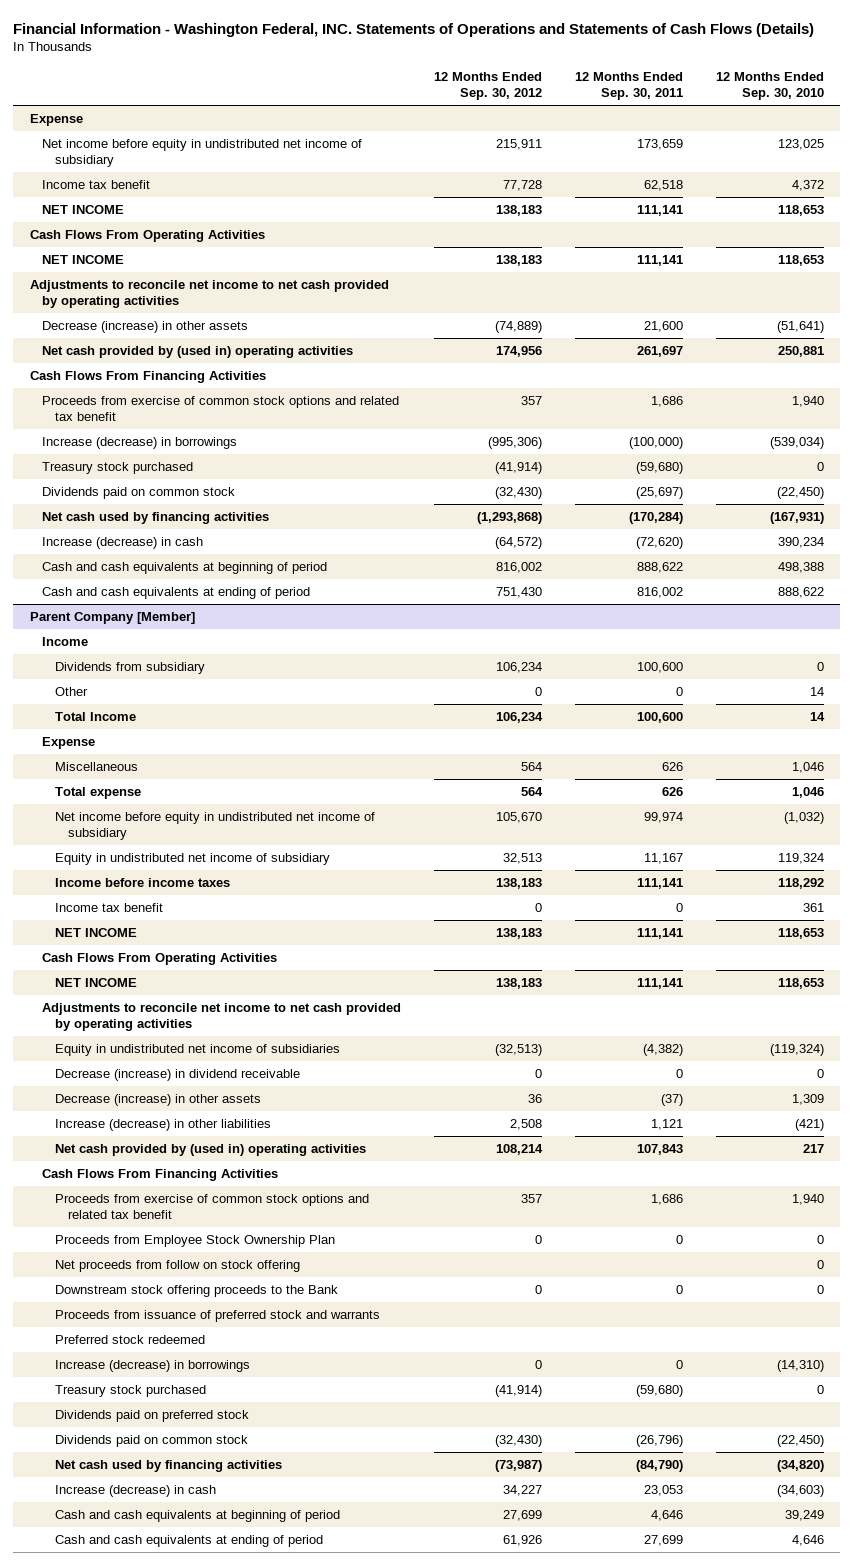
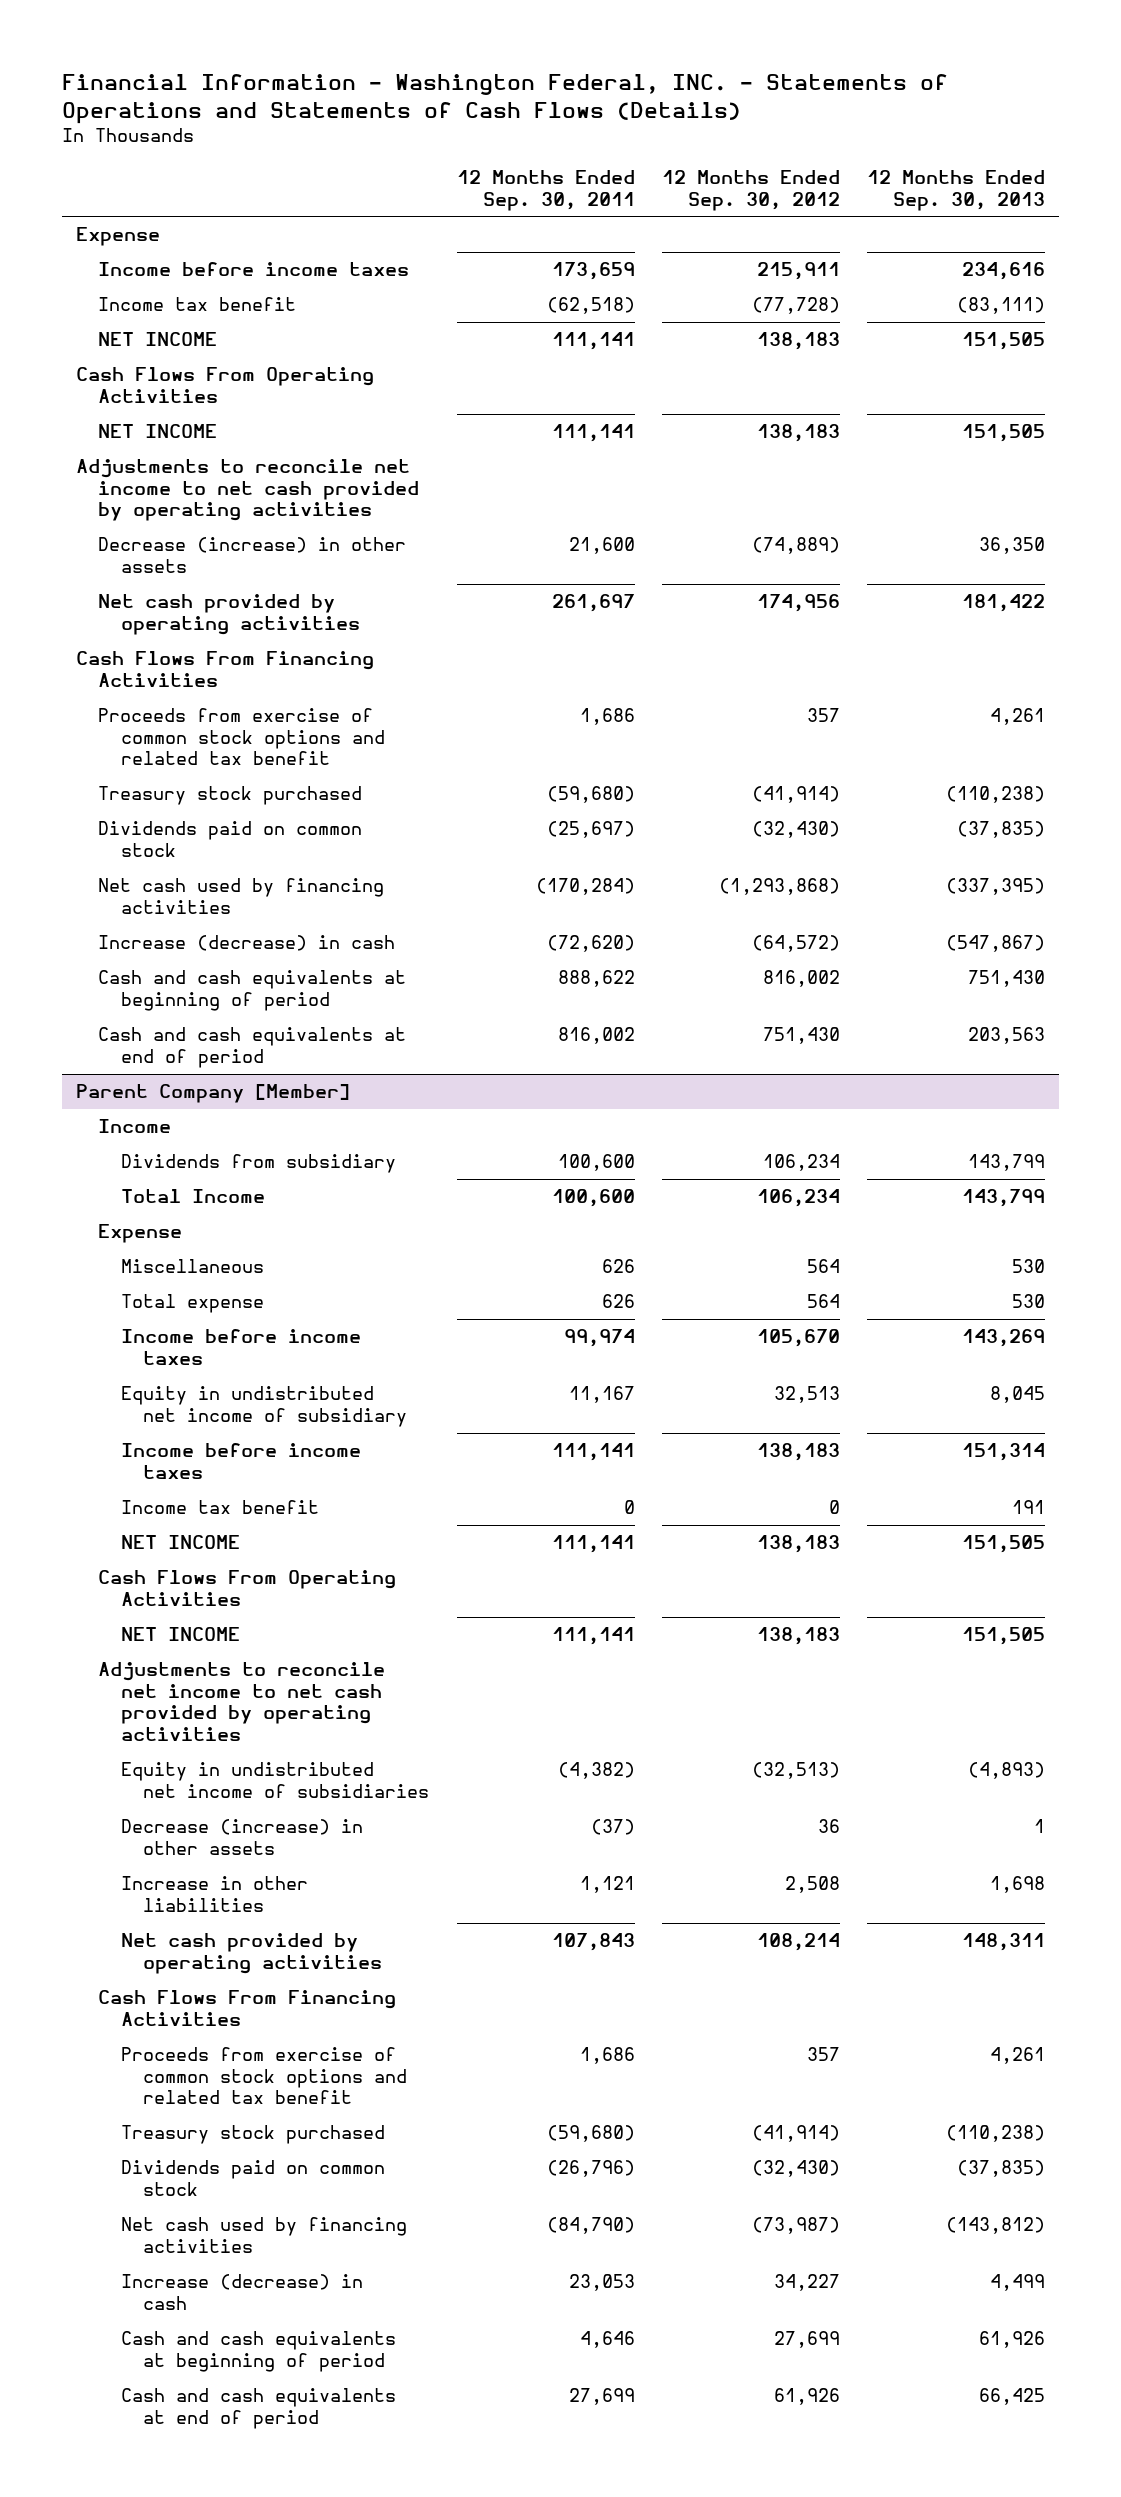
[13,22,815,37] Financial Information - Washington Federal, INC. Statements of Operations and Statements of Cash Flows (Details) -> [61,73,948,124] Financial Information - Washington Federal, INC. - Statements of Operations and Statements of Cash Flows (Details)
[715,72,824,101] 12 Months Ended Sep. 30, 2010 -> none
none -> [867,170,1046,211] 12 Months Ended Sep. 30, 2013
[42,139,363,167] Net income before equity in undistributed net income of subsidiary -> [98,262,410,277] Income before income taxes
[503,180,543,192] 77,728 -> [751,297,840,315] (77,728)
[644,180,684,192] 62,518 -> [546,297,635,315] (62,518)
[42,346,354,359] Net cash provided by (used in) operating activities -> [98,594,360,635] Net cash provided by operating activities
[42,437,238,450] Increase (decrease) in borrowings -> none
[42,587,311,600] Cash and cash equivalents at ending of period -> [98,1027,407,1068] Cash and cash equivalents at end of period
[54,687,88,697] Other -> none
[54,812,375,840] Net income before equity in undistributed net income of subsidiary -> [120,1329,361,1365] Income before income taxes
[54,1069,300,1082] Decrease (increase) in dividend receivable -> none
[54,1119,271,1132] Increase (decrease) in other liabilities -> [120,1876,308,1912] Increase in other liabilities
[54,1144,366,1157] Net cash provided by (used in) operating activities -> [120,1933,383,1974] Net cash provided by operating activities
[54,1235,335,1248] Proceeds from Employee Stock Ownership Plan -> none
[54,1260,300,1273] Net proceeds from follow on stock offering -> none
[54,1285,338,1298] Downstream stock offering proceeds to the Bank -> none
[54,1310,380,1323] Proceeds from issuance of preferred stock and warrants -> none
[54,1335,205,1345] Preferred stock redeemed -> none
[54,1360,250,1373] Increase (decrease) in borrowings -> none
[54,1410,249,1423] Dividends paid on preferred stock -> none
[54,1535,323,1548] Cash and cash equivalents at ending of period -> [120,2388,396,2429] Cash and cash equivalents at end of period

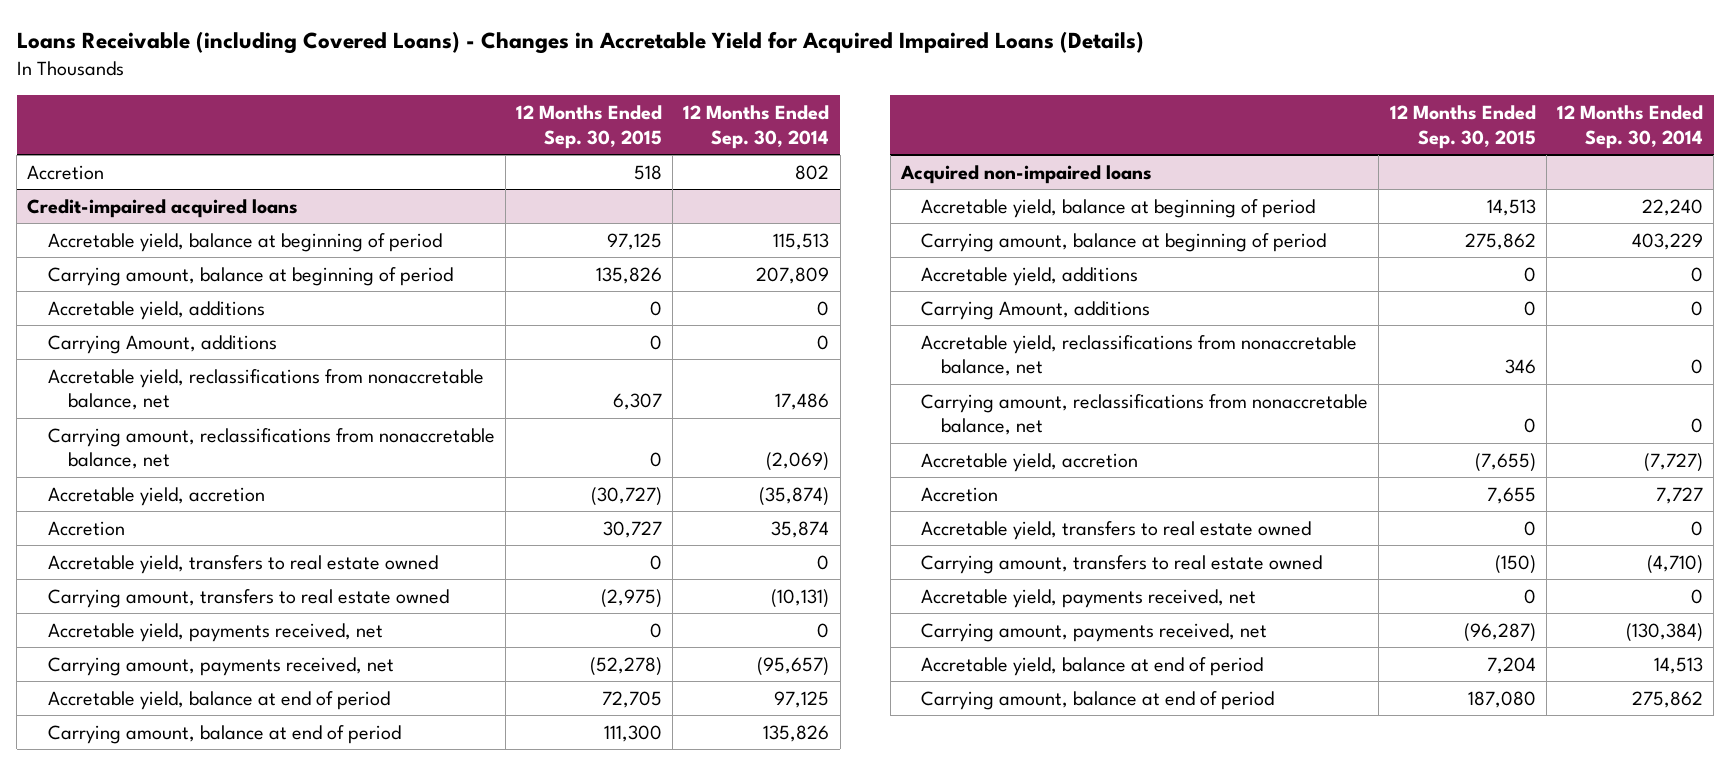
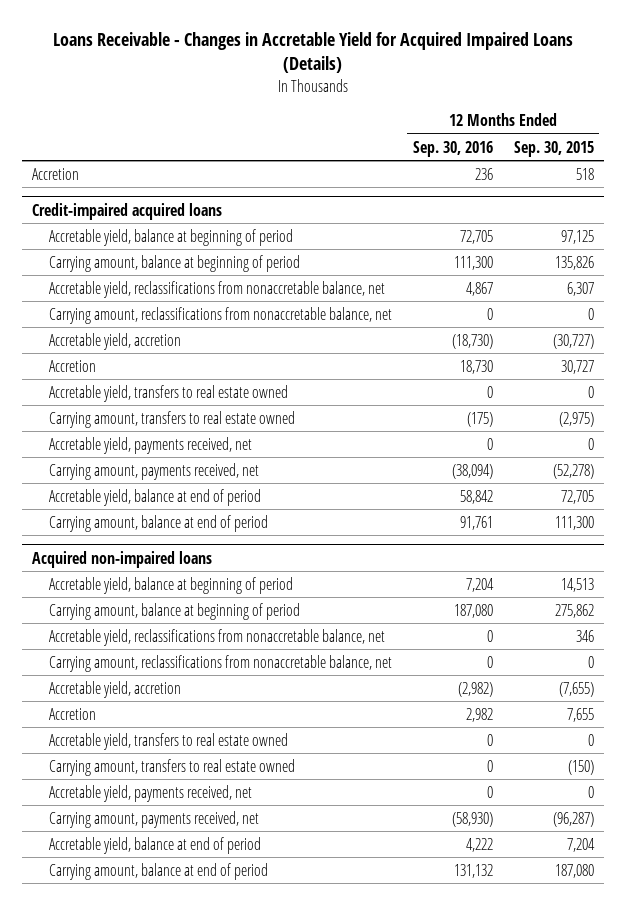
[16,30,1144,54] Loans Receivable (including Covered Loans) - Changes in Accretable Yield for Acquired Impaired Loans (Details) -> [53,32,574,74] Loans Receivable - Changes in Accretable Yield for Acquired Impaired Loans (Details)
[683,105,830,149] 12 Months Ended Sep. 30, 2014 -> none
none -> [412,140,493,157] Sep. 30, 2016
[47,300,265,320] Accretable yield, additions -> none
[47,334,277,354] Carrying Amount, additions -> none
[921,266,1139,286] Accretable yield, additions -> none
[921,300,1151,320] Carrying Amount, additions -> none

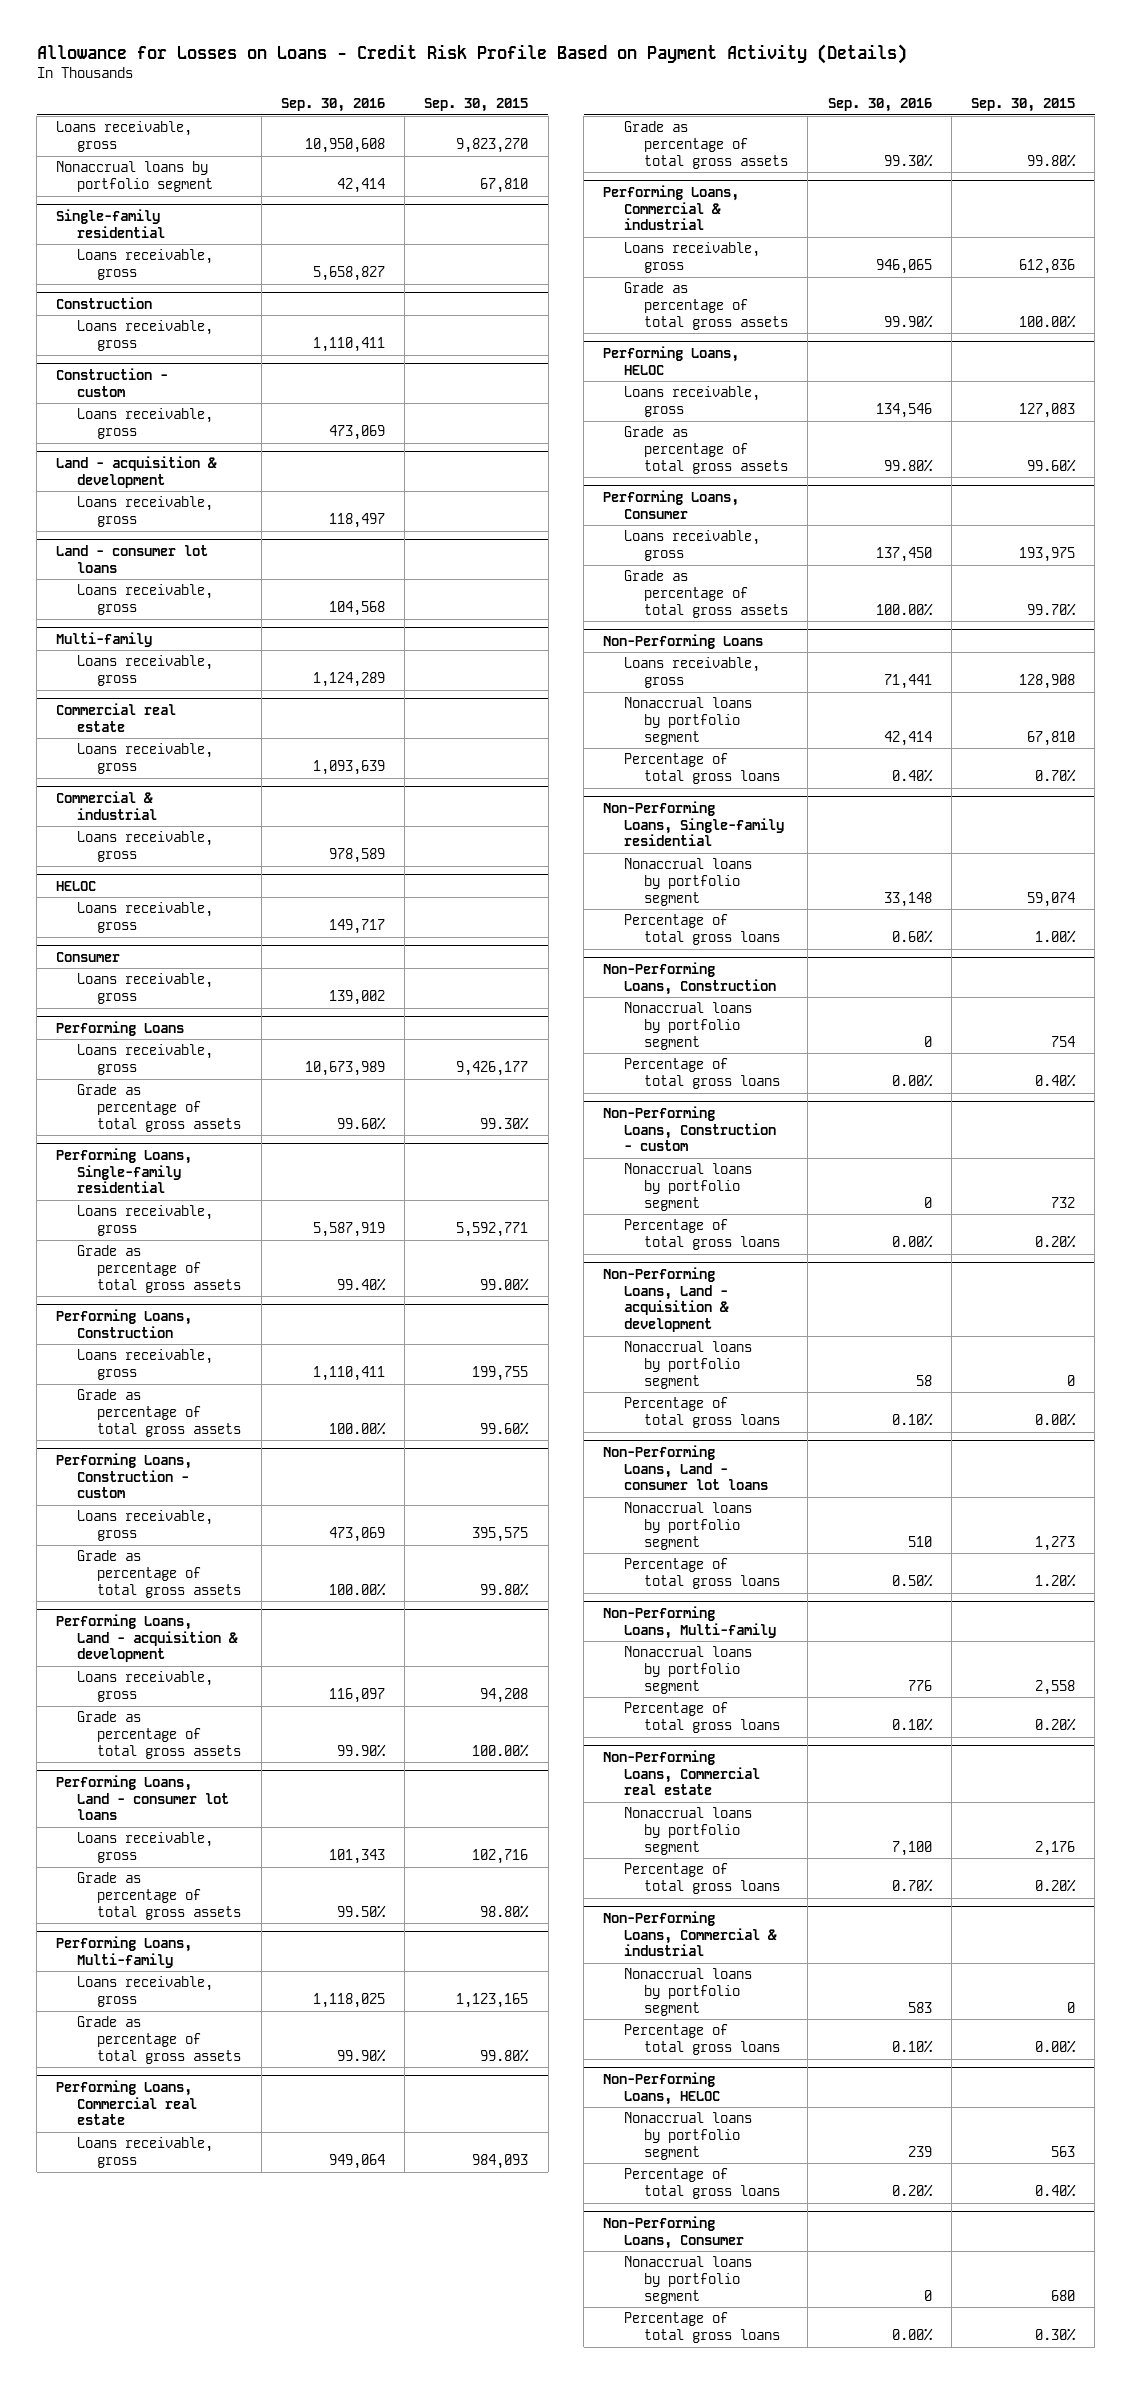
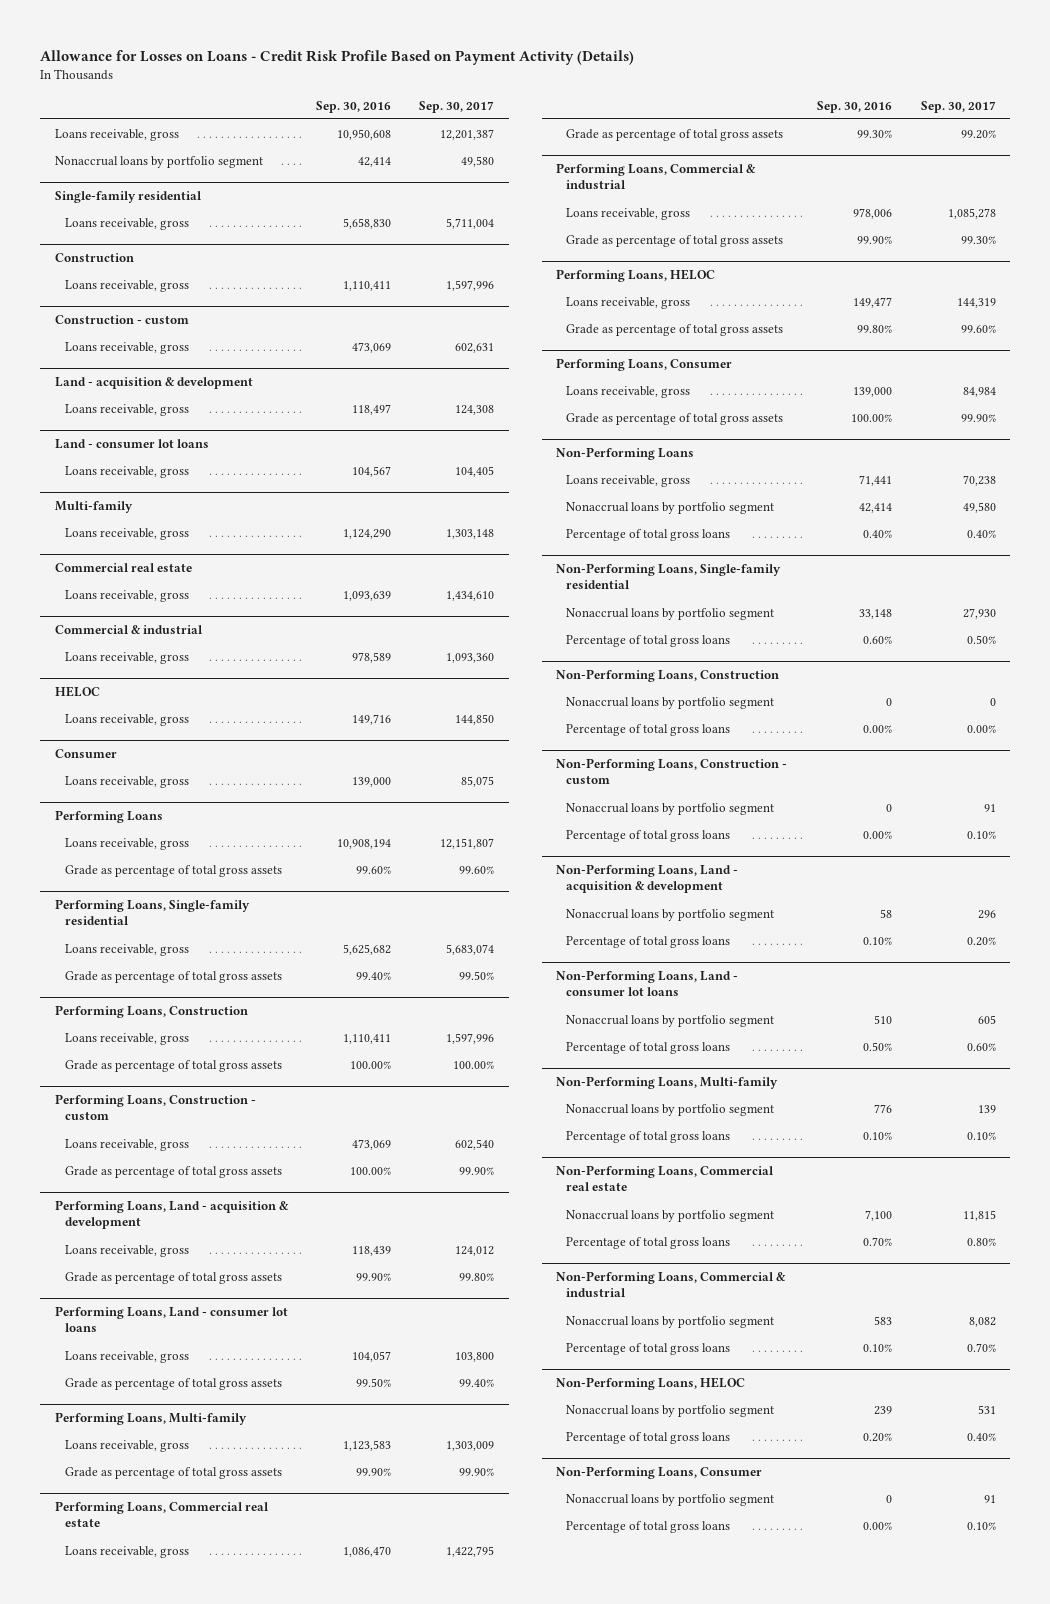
[424,98,529,113] Sep. 30, 2015 -> none
none -> [419,100,495,113] Sep. 30, 2017
[312,266,385,282] 5,658,827 -> [342,217,391,229] 5,658,830
[328,601,385,617] 104,568 -> [351,465,391,477] 104,567
[312,672,385,688] 1,124,289 -> [342,528,391,539] 1,124,290
[328,919,385,935] 149,717 -> [351,713,391,725] 149,716
[328,990,385,1006] 139,002 -> [351,776,391,787] 139,000
[304,1061,385,1077] 10,673,989 -> [336,838,391,849] 10,908,194
[312,1222,385,1238] 5,587,919 -> [342,943,391,955] 5,625,682
[328,1688,385,1704] 116,097 -> [351,1245,391,1256] 118,439
[328,1849,385,1865] 101,343 -> [351,1350,391,1362] 104,057
[312,1993,385,2009] 1,118,025 -> [342,1439,391,1451] 1,123,583
[328,2154,385,2170] 949,064 -> [342,1545,391,1557] 1,086,470
[875,259,932,275] 946,065 -> [853,207,893,219] 978,006
[875,403,932,419] 134,546 -> [853,296,893,308] 149,477
[875,547,932,563] 137,450 -> [853,386,893,397] 139,000

